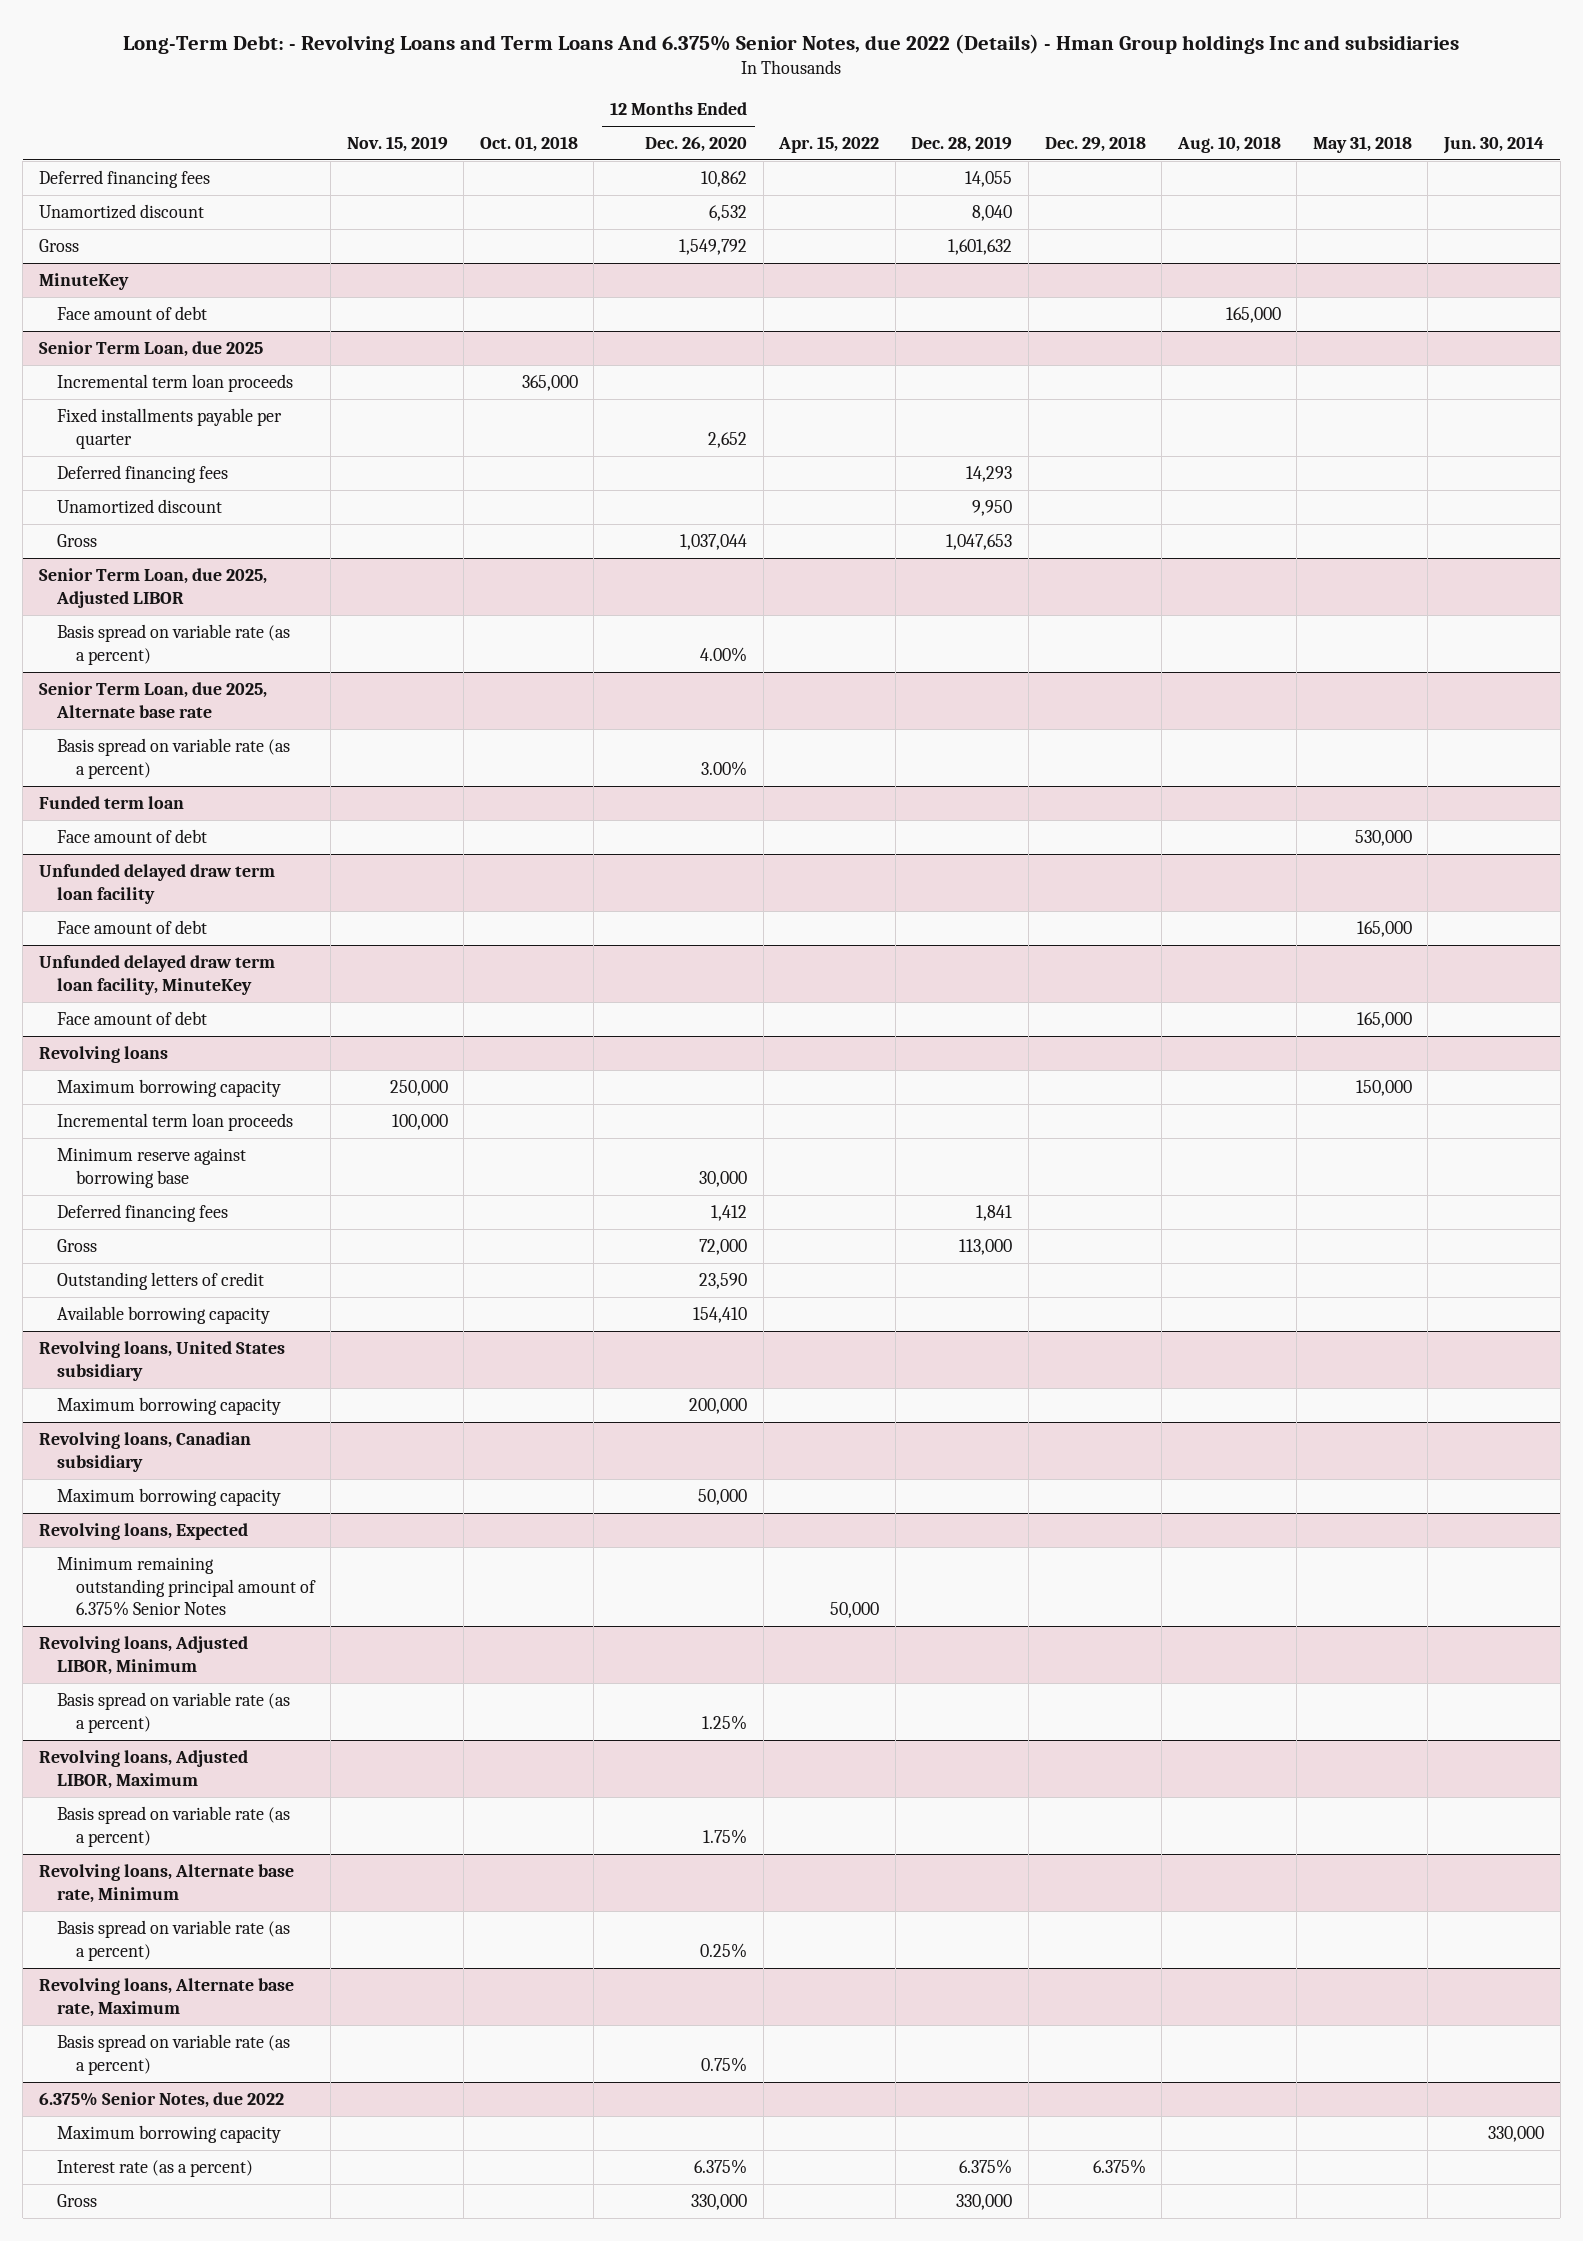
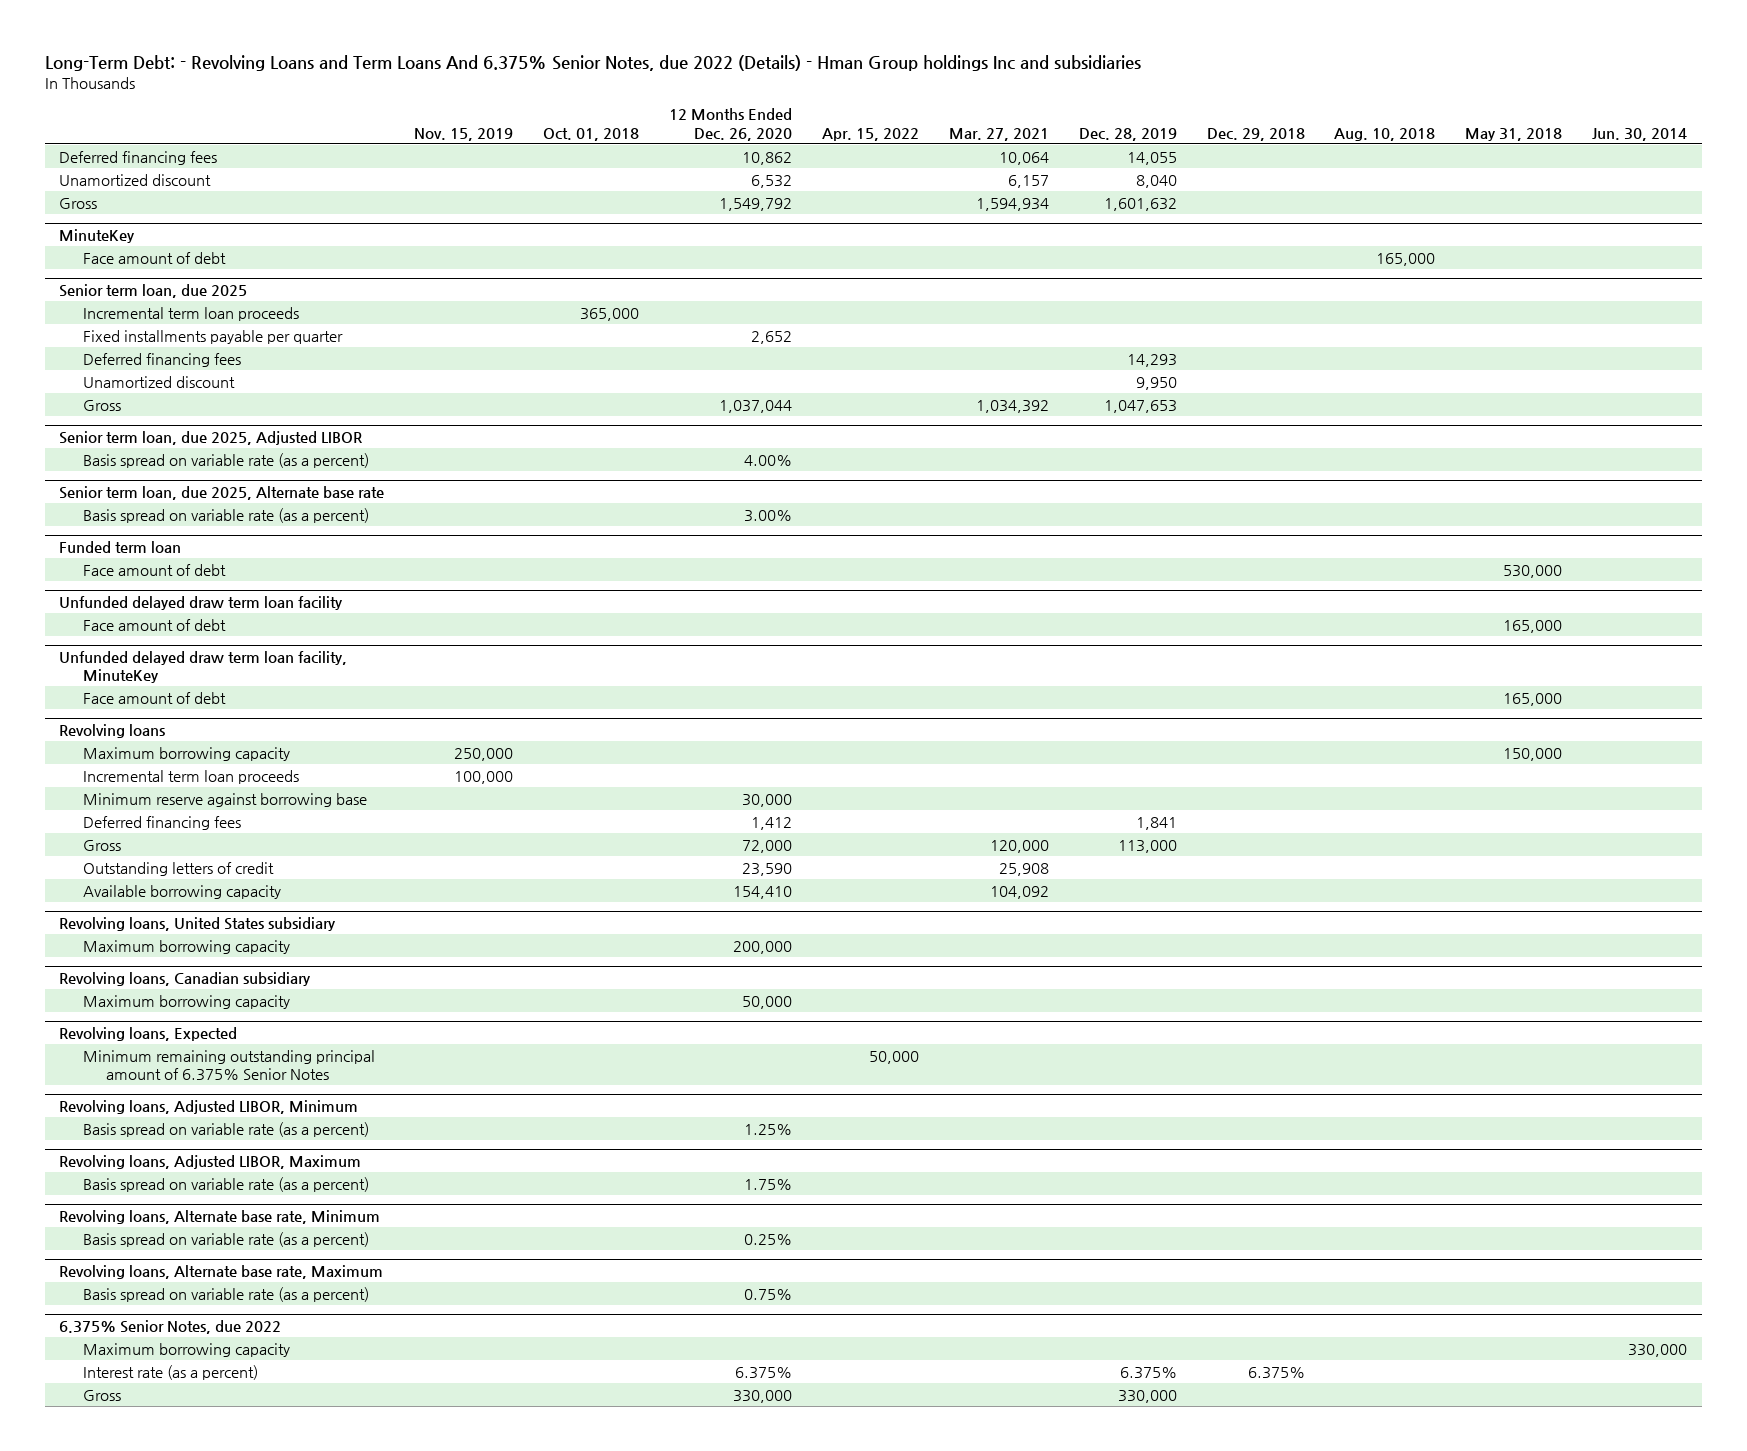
none -> [948,127,1049,141] Mar. 27, 2021
[38,341,263,358] Senior Term Loan, due 2025 -> [59,283,248,298] Senior term loan, due 2025
[38,568,267,608] Senior Term Loan, due 2025, Adjusted LIBOR -> [59,430,364,445] Senior term loan, due 2025, Adjusted LIBOR
[38,682,267,718] Senior Term Loan, due 2025, Alternate base rate -> [59,485,385,500] Senior term loan, due 2025, Alternate base rate

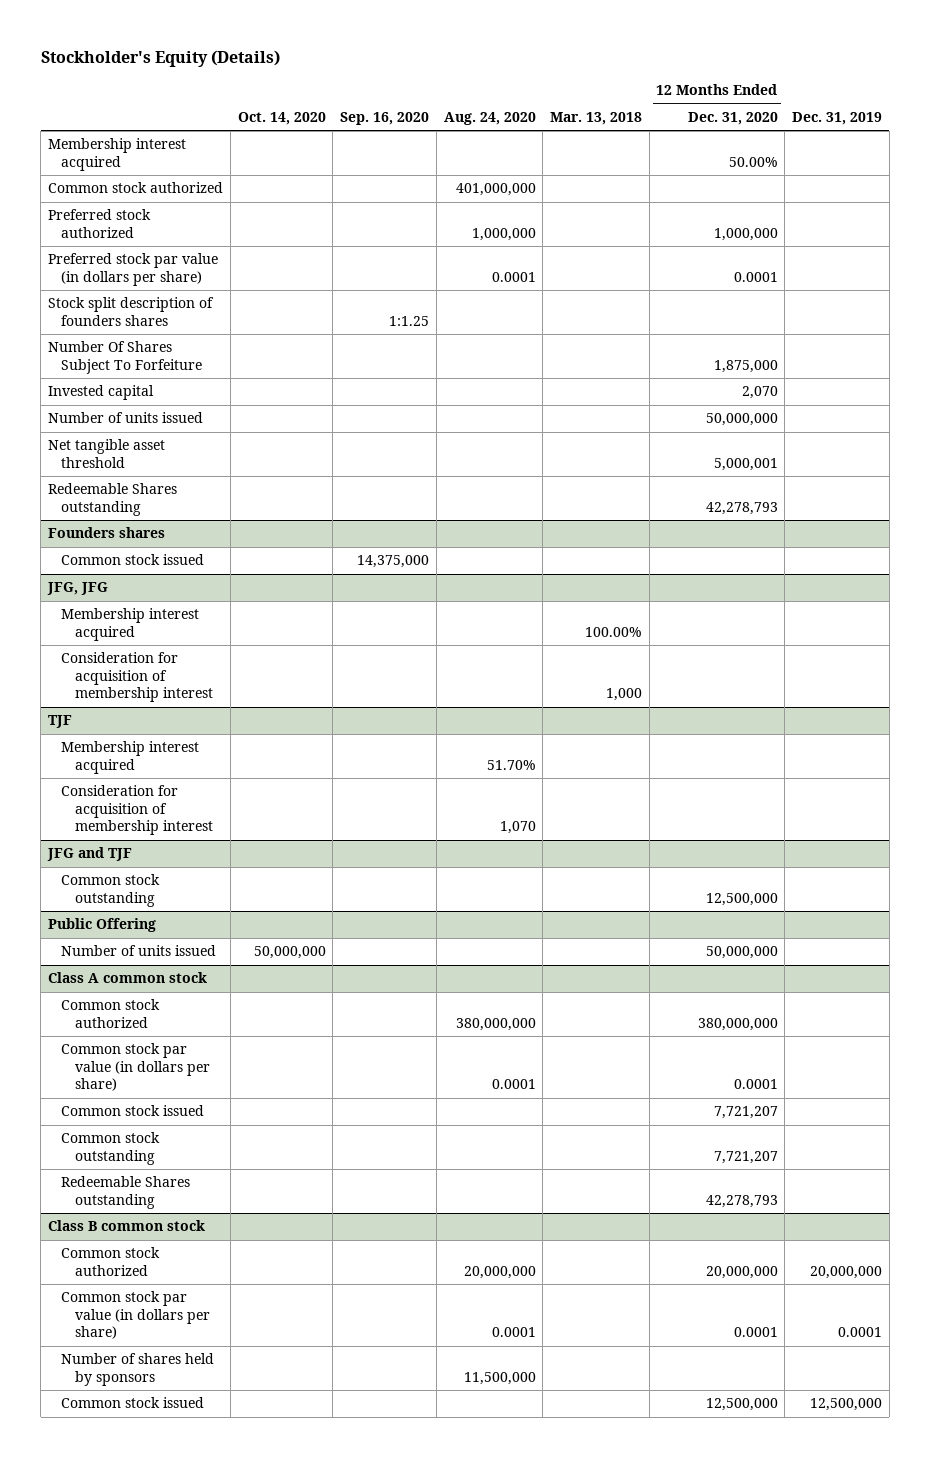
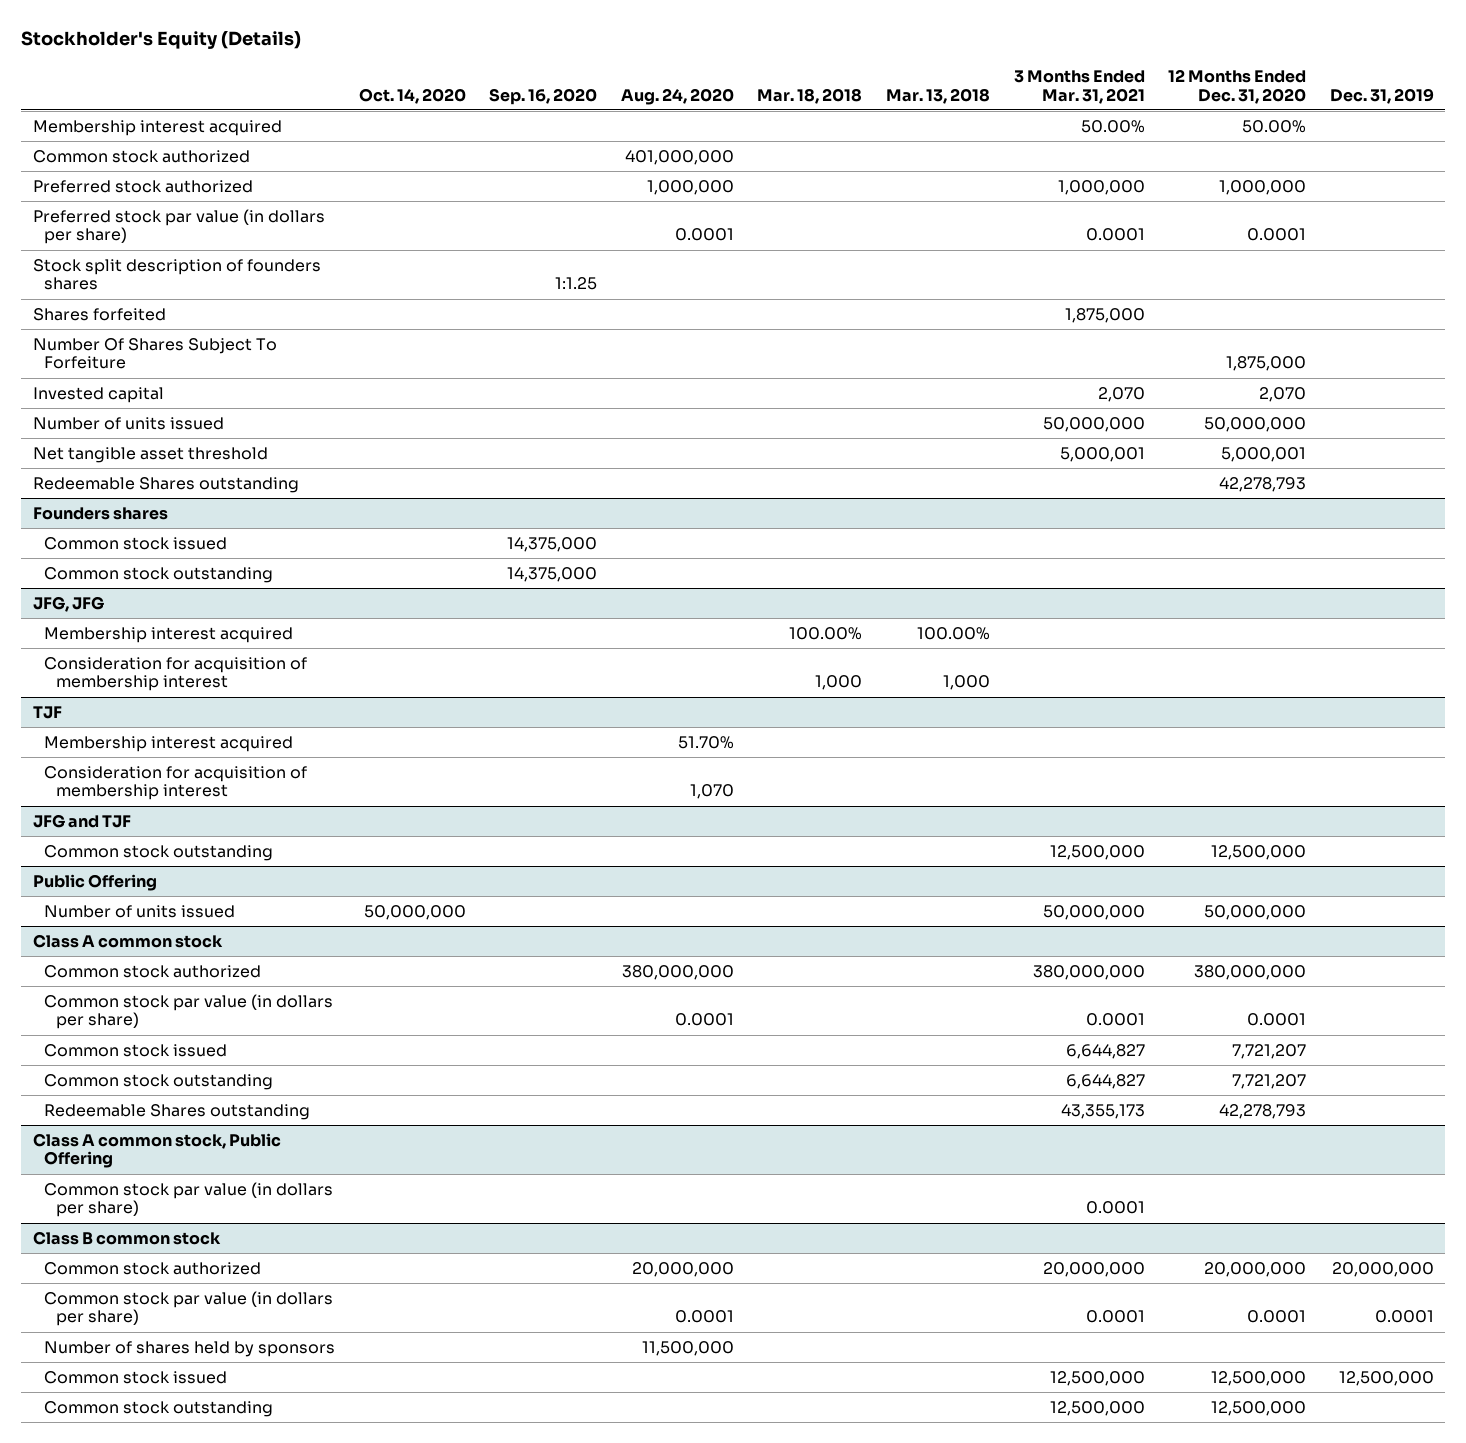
none -> [757,87,863,104] Mar. 18, 2018
none -> [1013,70,1145,104] 3 Months Ended Mar. 31, 2021
none -> [32,307,166,321] Shares forfeited
none -> [44,566,274,583] Common stock outstanding
none -> [32,1132,281,1169] Class A common stock, Public Offering
none -> [44,1181,334,1218] Common stock par value (in dollars per share)
none -> [44,1400,274,1417] Common stock outstanding

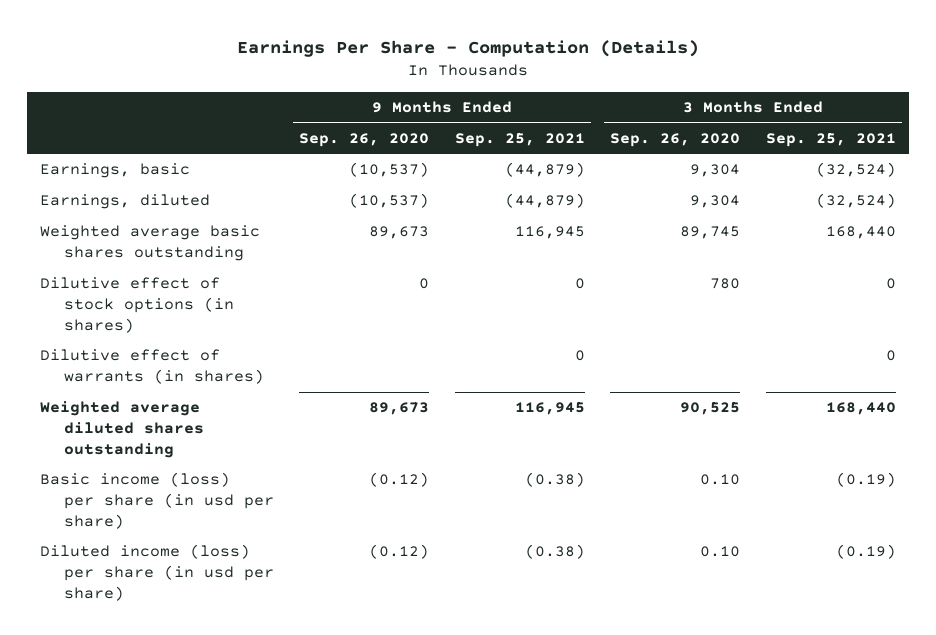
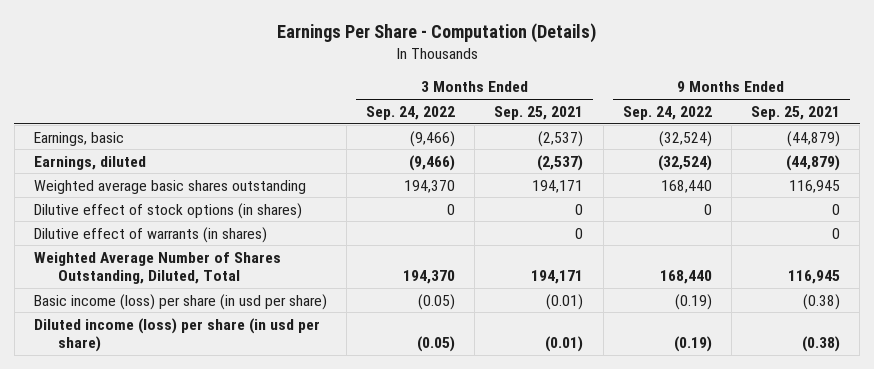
[299,132,430,147] Sep. 26, 2020 -> none
[610,132,741,147] Sep. 26, 2020 -> none
none -> [366,105,456,120] Sep. 24, 2022
none -> [622,105,712,120] Sep. 24, 2022
[815,162,896,178] (32,524) -> [538,130,584,147] (2,537)
[815,193,896,209] (32,524) -> [537,154,584,171] (2,537)
[825,226,896,240] 168,440 -> [532,179,584,193] 194,171
[39,401,204,458] Weighted average diluted shares outstanding -> [33,251,281,284] Weighted Average Number of Shares Outstanding, Diluted, Total
[825,402,896,416] 168,440 -> [531,269,584,284] 194,171
[835,472,896,488] (0.19) -> [546,293,584,310] (0.01)
[835,544,896,560] (0.19) -> [545,335,584,352] (0.01)

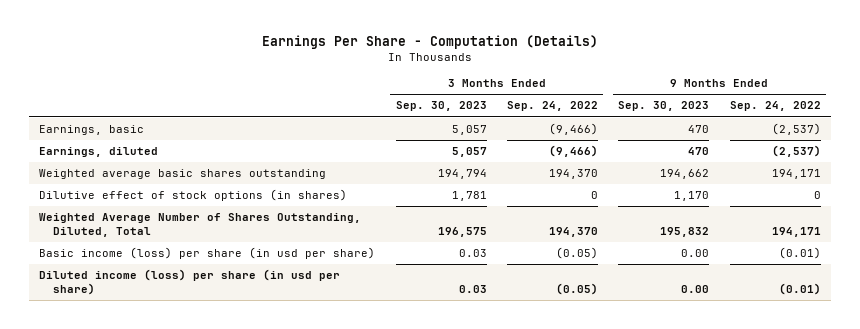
[494,105,584,120] Sep. 25, 2021 -> none
[751,105,841,120] Sep. 25, 2021 -> none
none -> [395,101,487,112] Sep. 30, 2023
none -> [618,101,710,112] Sep. 30, 2023
[658,130,712,147] (32,524) -> [771,123,821,136] (2,537)
[657,154,712,171] (32,524) -> [771,145,821,158] (2,537)
[660,179,712,193] 168,440 -> [771,169,821,180] 194,171
[33,226,267,243] Dilutive effect of warrants (in shares) -> none
[659,269,712,284] 168,440 -> [771,227,821,238] 194,171
[674,293,712,310] (0.19) -> [778,247,821,260] (0.01)
[673,335,712,352] (0.19) -> [778,283,821,296] (0.01)

